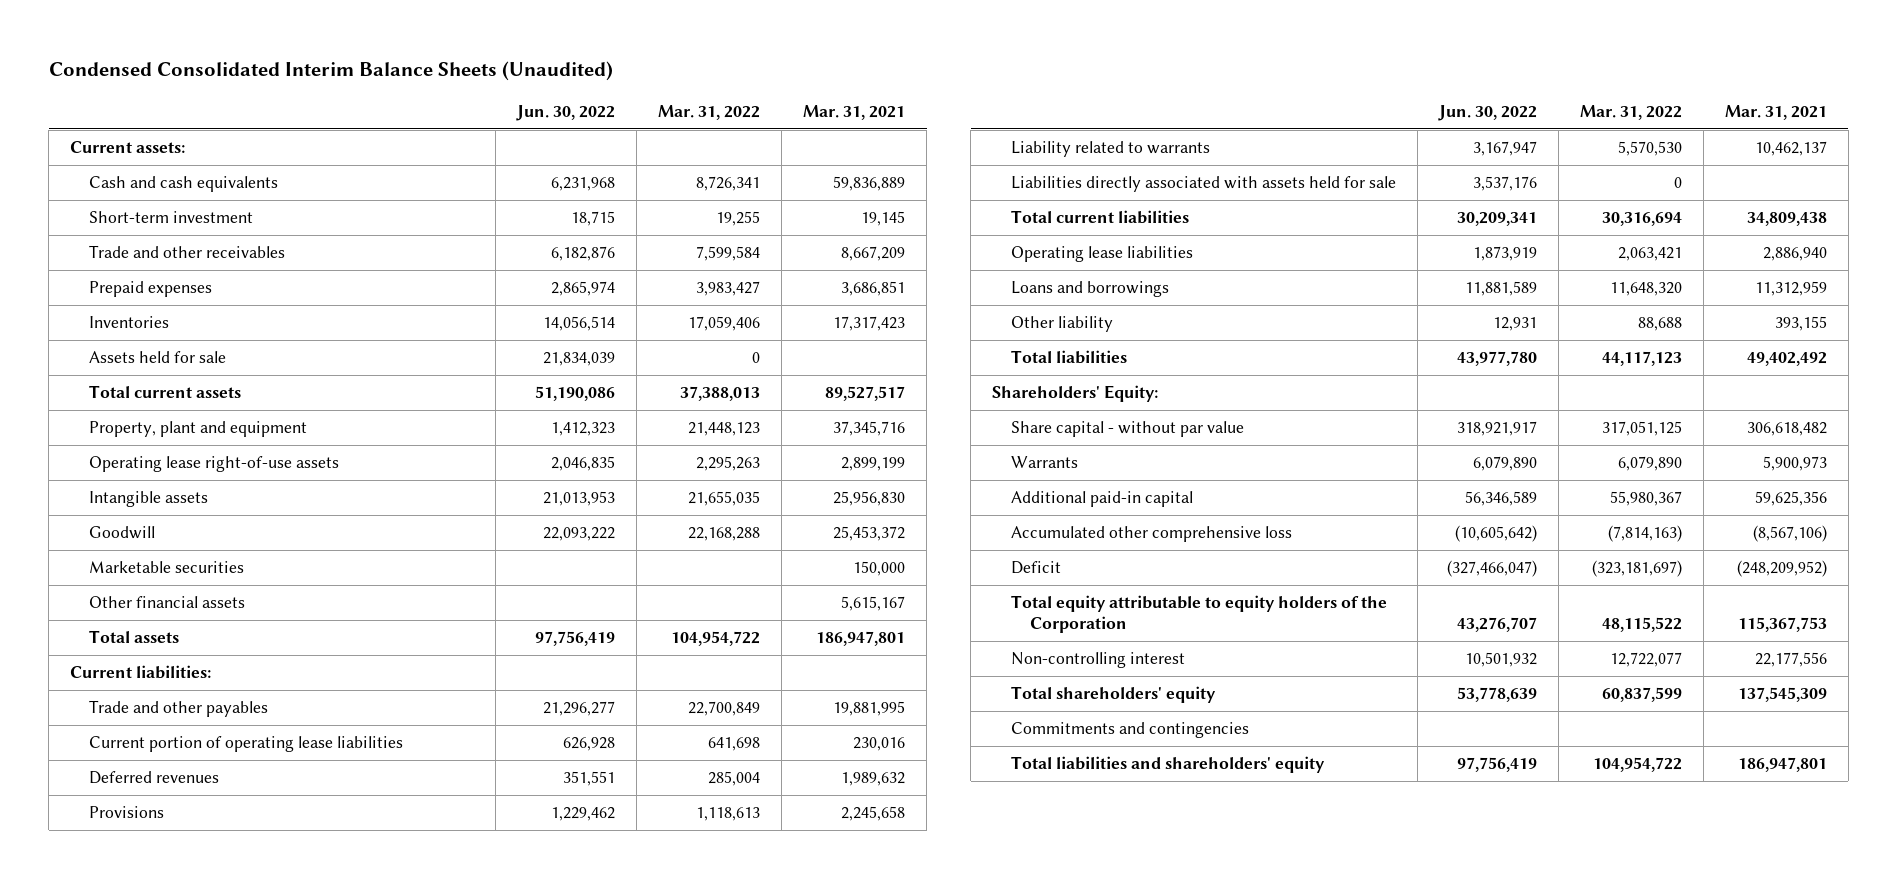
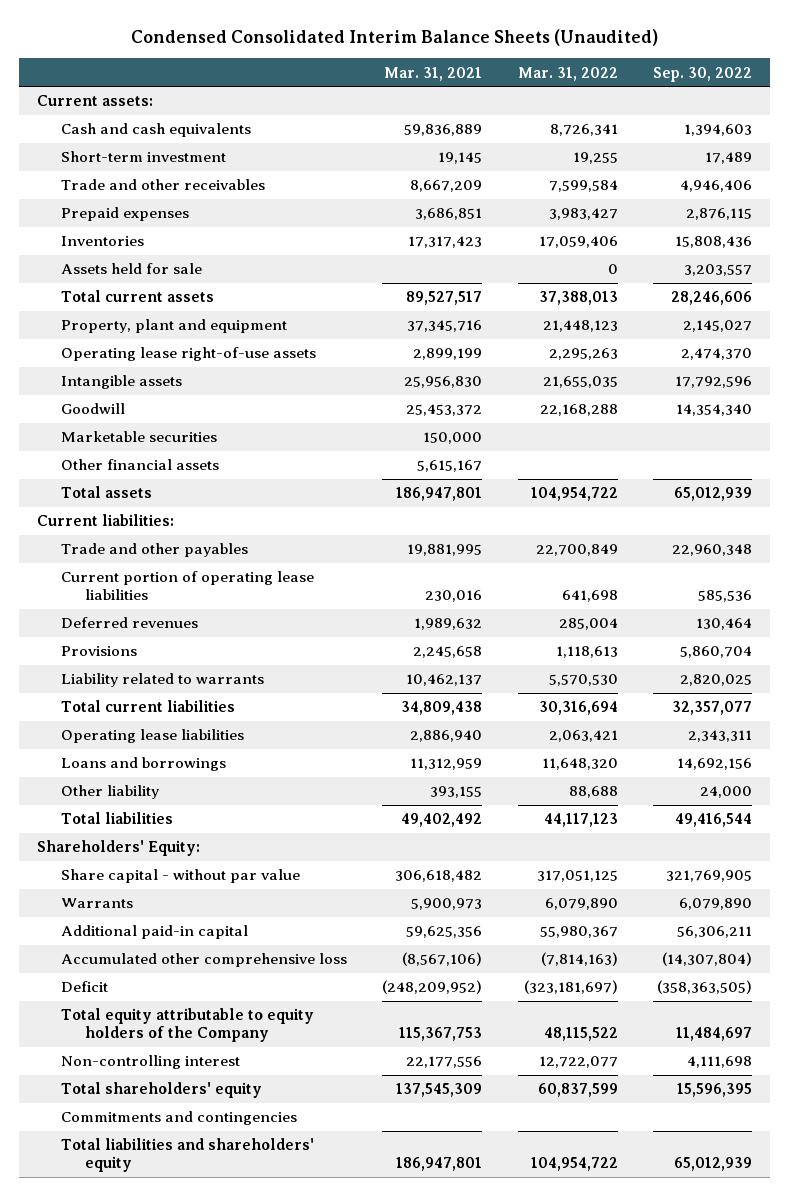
[516,105,616,122] Jun. 30, 2022 -> none
none -> [653,66,753,82] Sep. 30, 2022
[1011,176,1397,193] Liabilities directly associated with assets held for sale -> none
[1011,595,1388,634] Total equity attributable to equity holders of the Corporation -> [60,1008,314,1042] Total equity attributable to equity holders of the Company

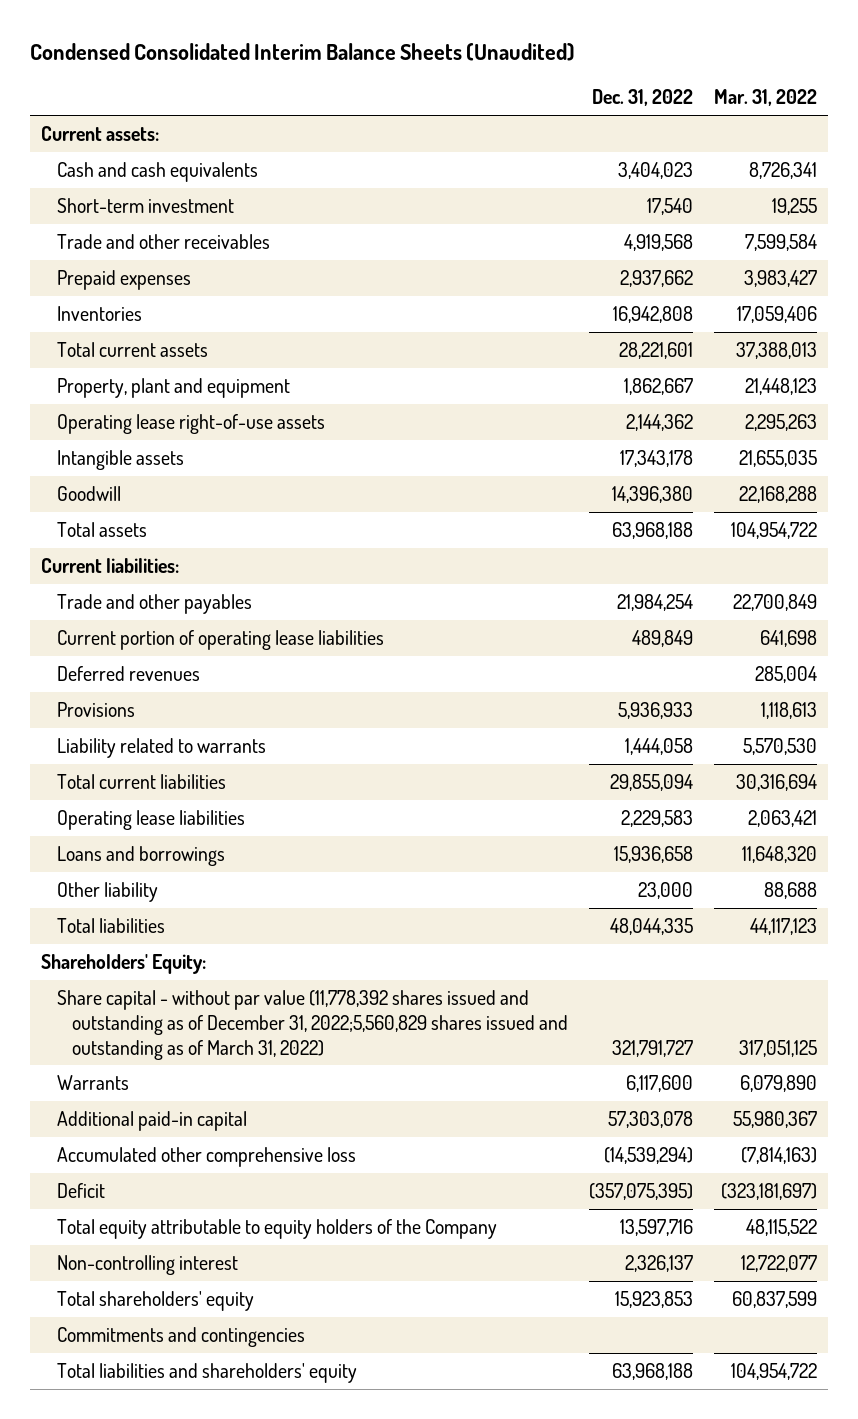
[384,66,483,81] Mar. 31, 2021 -> none
[653,66,753,82] Sep. 30, 2022 -> none
none -> [592,89,694,107] Dec. 31, 2022
[60,263,202,275] Assets held for sale -> none
[60,431,217,443] Marketable securities -> none
[60,459,219,471] Other financial assets -> none
[60,869,300,884] Share capital - without par value -> [56,989,569,1060] Share capital - without par value (11,778,392 shares issued and outstanding as of December 31, 2022;5,560,829 shares issued and outstanding as of March 31, 2022)

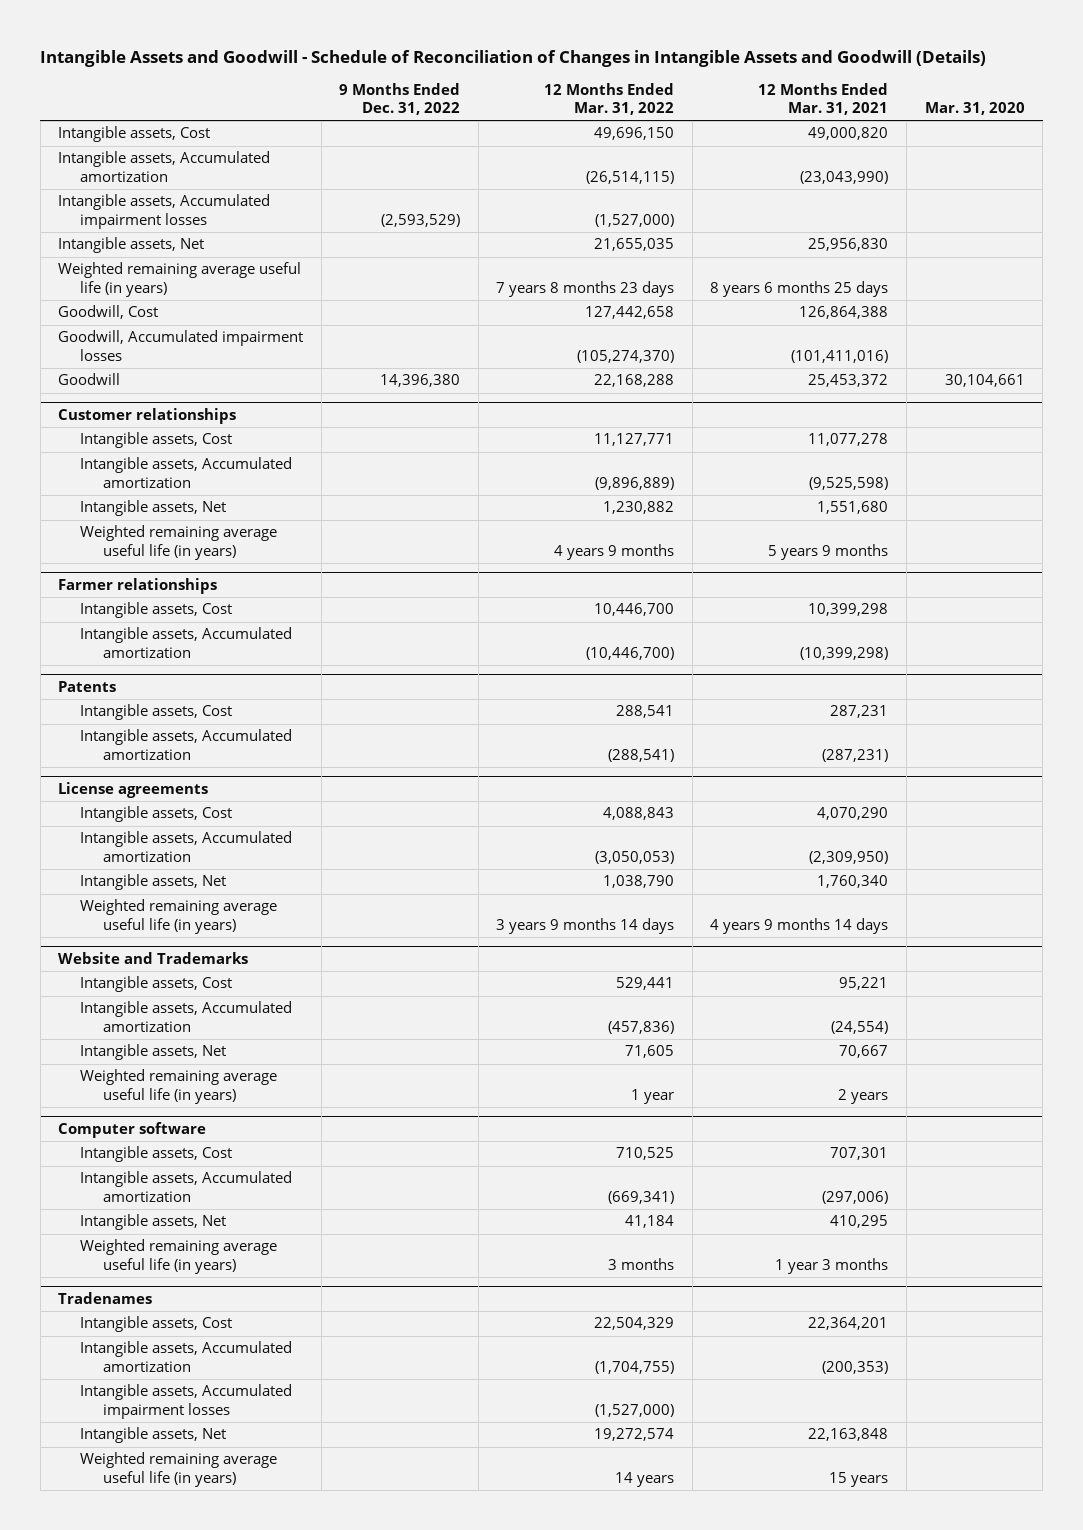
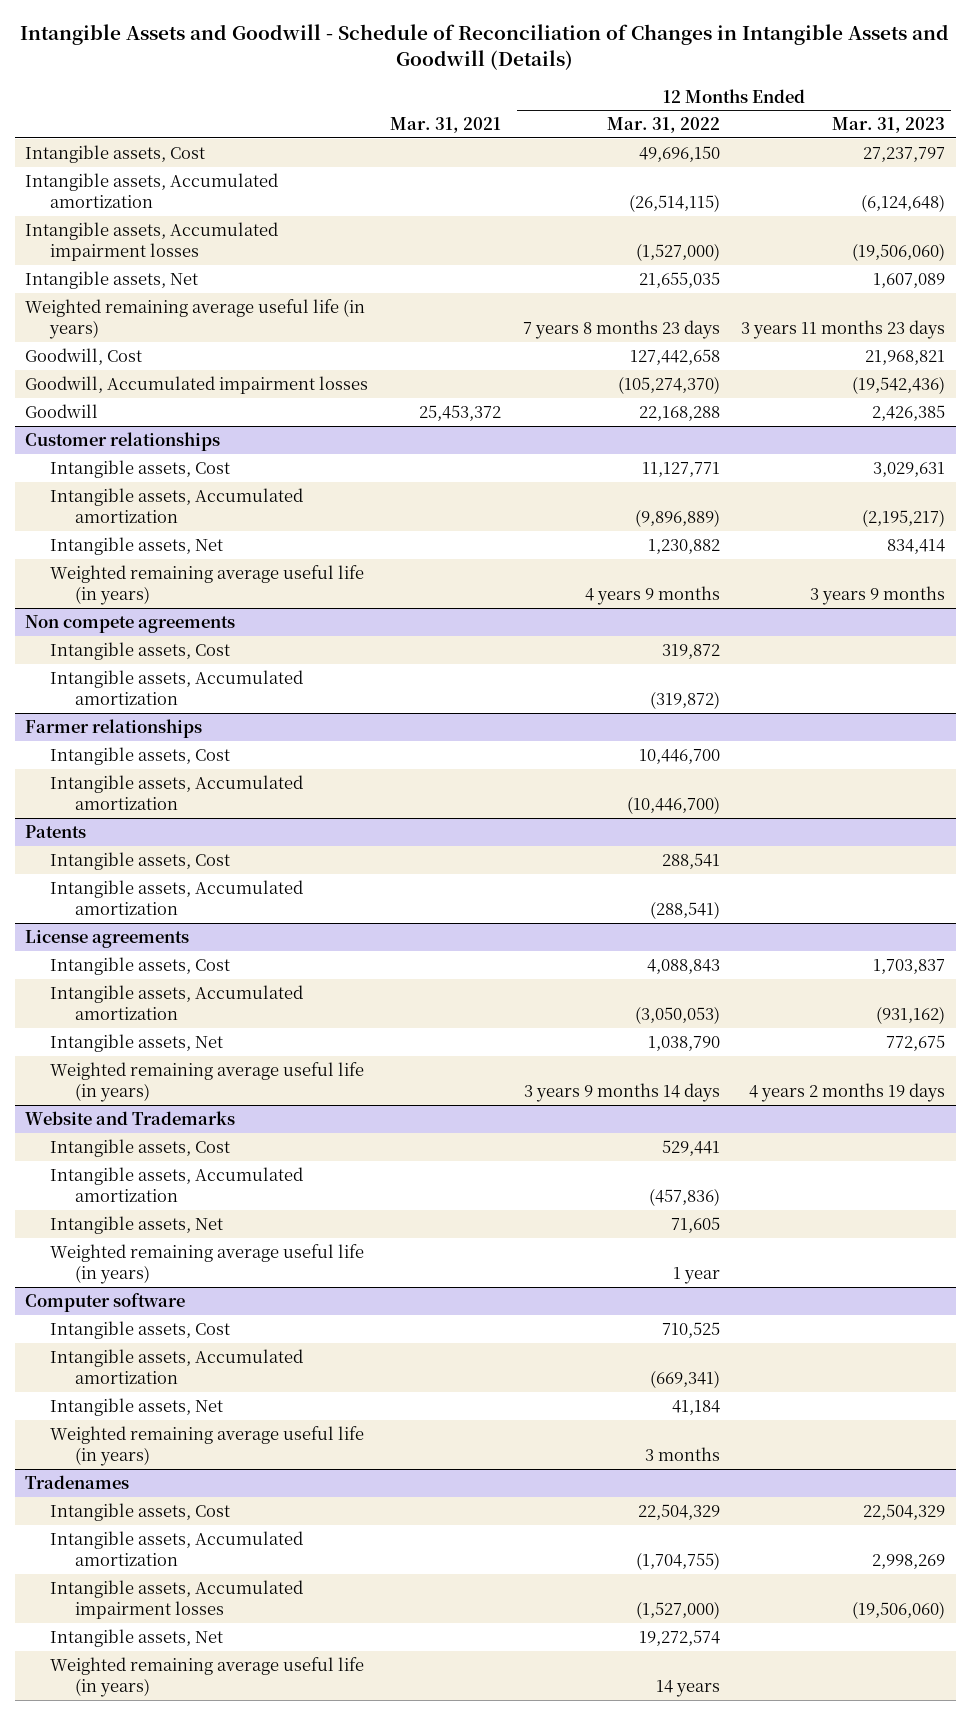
[339,82,461,116] 9 Months Ended Dec. 31, 2022 -> none
[758,82,889,116] 12 Months Ended Mar. 31, 2021 -> none
[924,102,1025,116] Mar. 31, 2020 -> none
none -> [390,117,502,134] Mar. 31, 2021
none -> [832,117,946,134] Mar. 31, 2023
none -> [25,614,236,633] Non compete agreements
none -> [50,641,231,660] Intangible assets, Cost
none -> [50,669,304,706] Intangible assets, Accumulated amortization

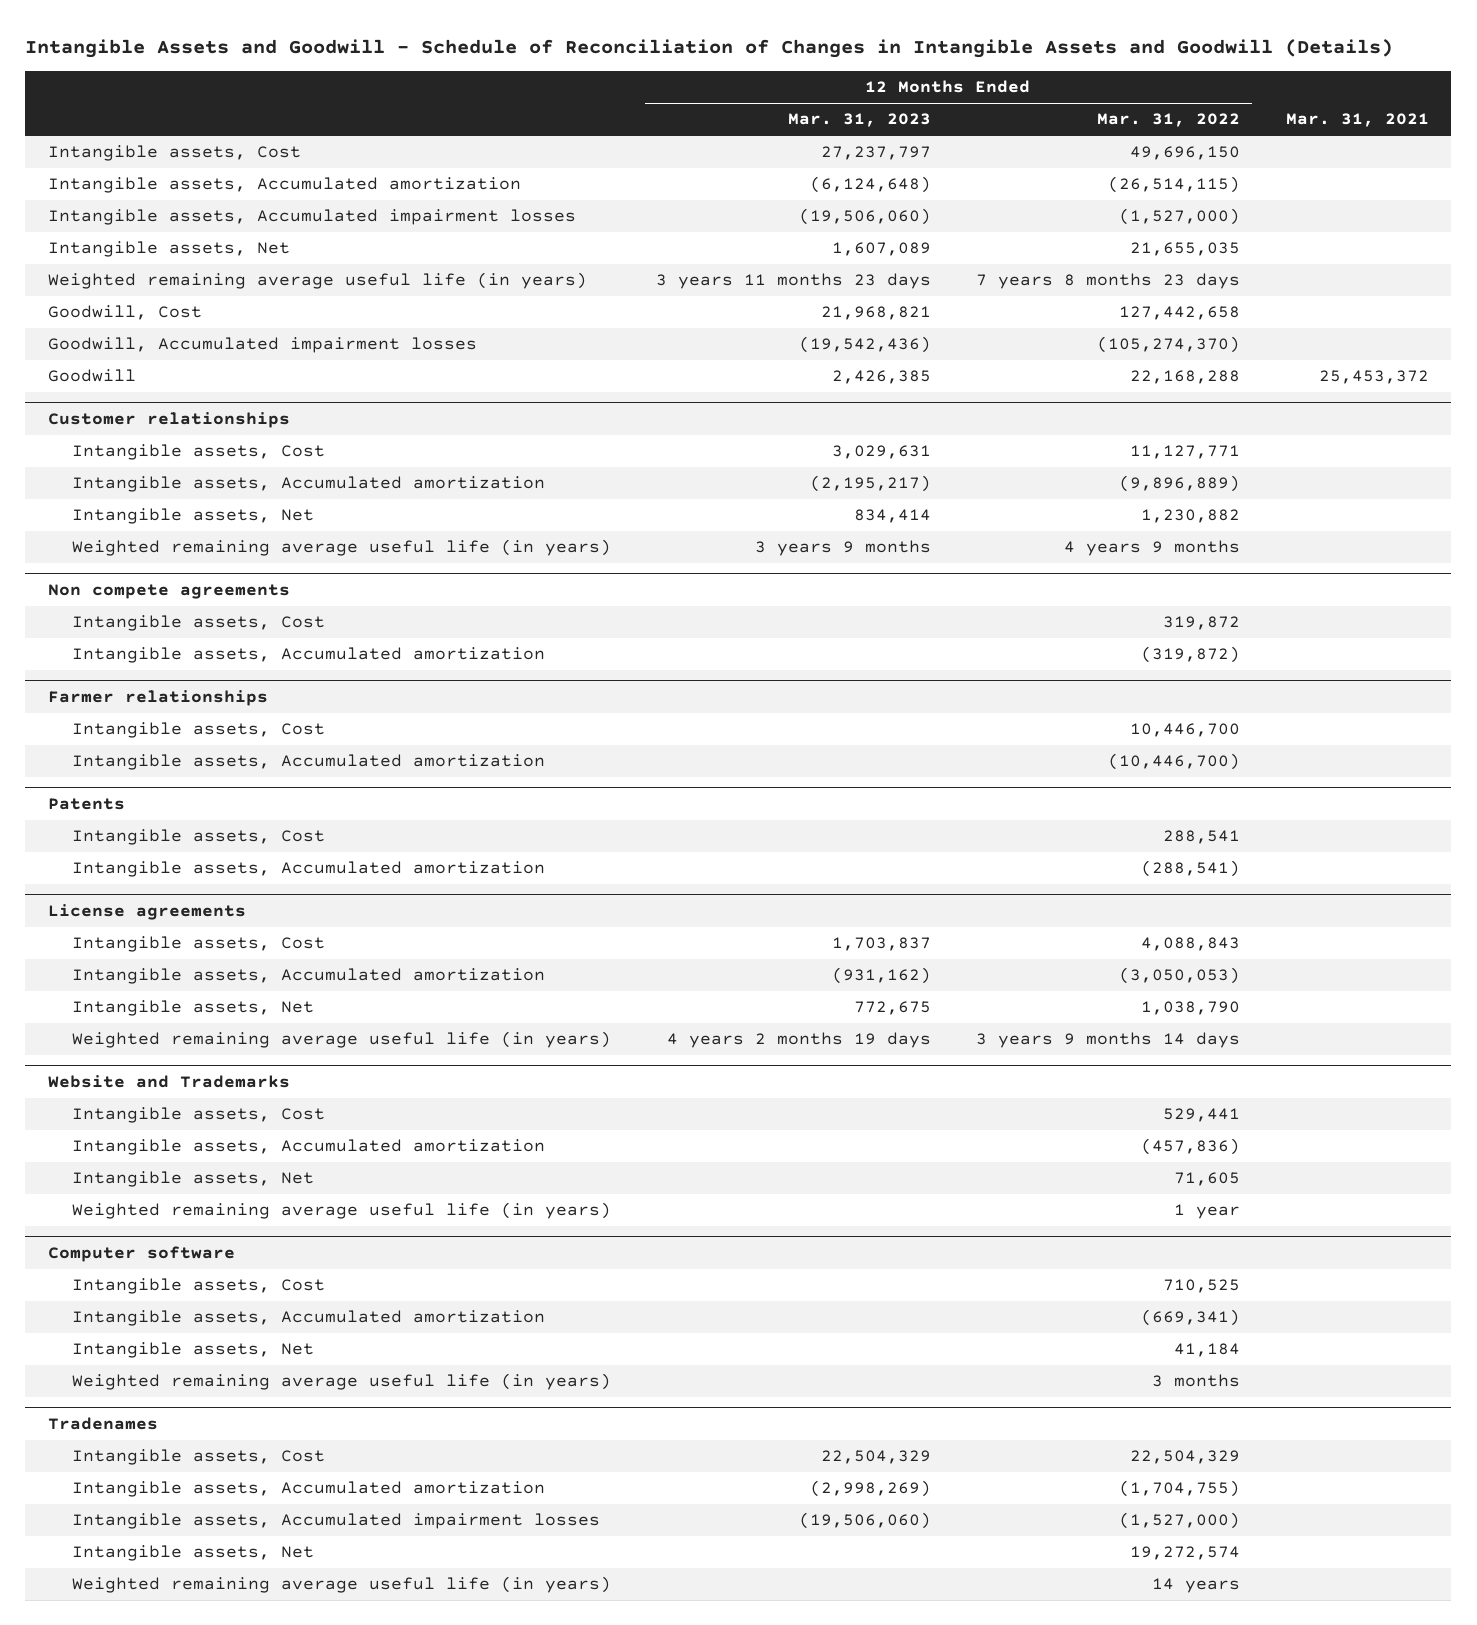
[872,1554,946,1570] 2,998,269 -> [809,1480,931,1498] (2,998,269)

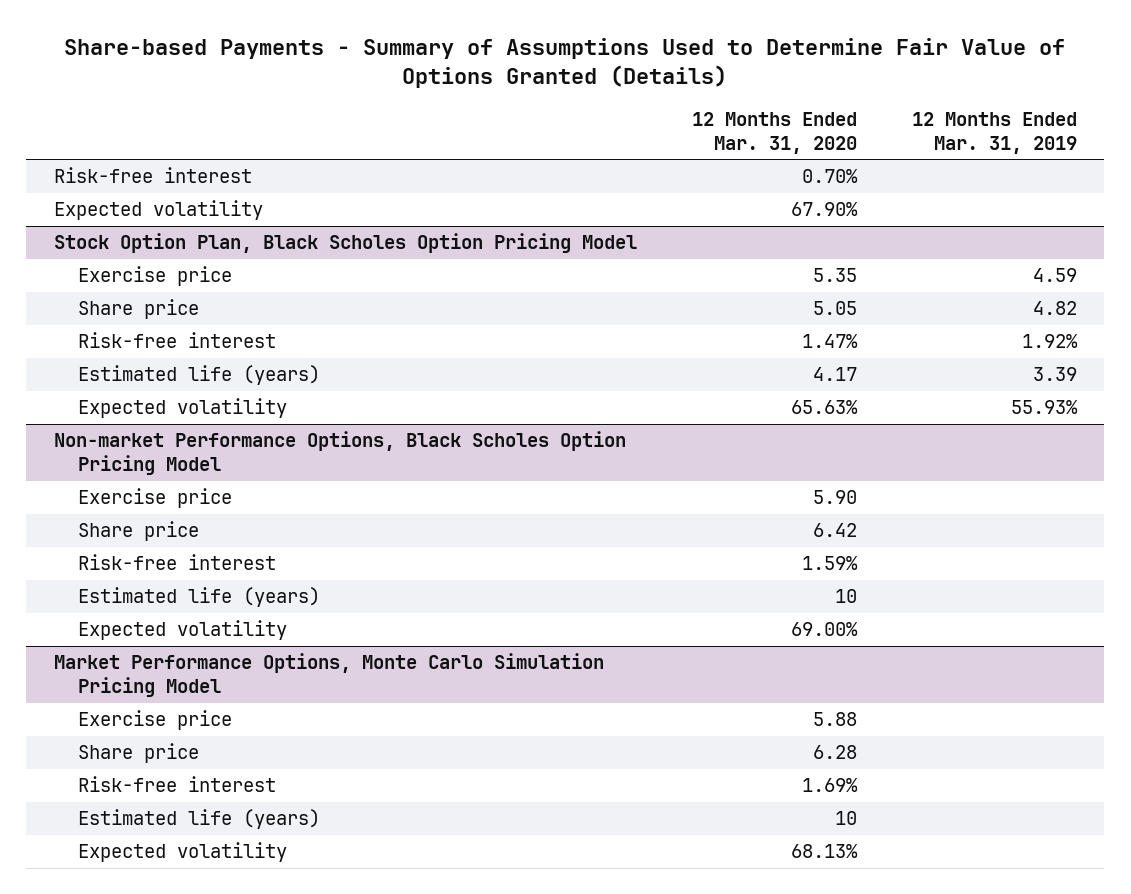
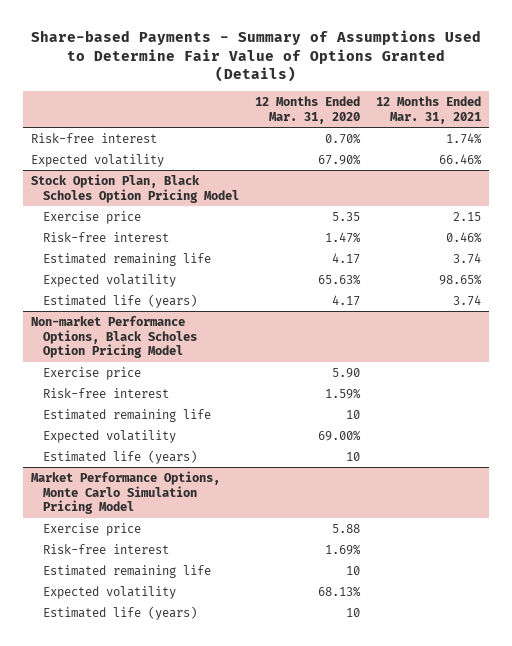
[911,112,1077,154] 12 Months Ended Mar. 31, 2019 -> none
none -> [375,96,481,124] 12 Months Ended Mar. 31, 2021
[78,299,200,320] Share price -> none
none -> [42,252,211,266] Estimated remaining life
[78,365,321,386] Estimated life (years) -> [42,293,197,308] Estimated life (years)
[78,521,200,542] Share price -> none
none -> [42,408,211,422] Estimated remaining life
[78,587,321,608] Estimated life (years) -> [42,449,197,464] Estimated life (years)
[78,743,200,764] Share price -> none
none -> [42,564,211,578] Estimated remaining life
[78,809,321,830] Estimated life (years) -> [42,605,197,620] Estimated life (years)

